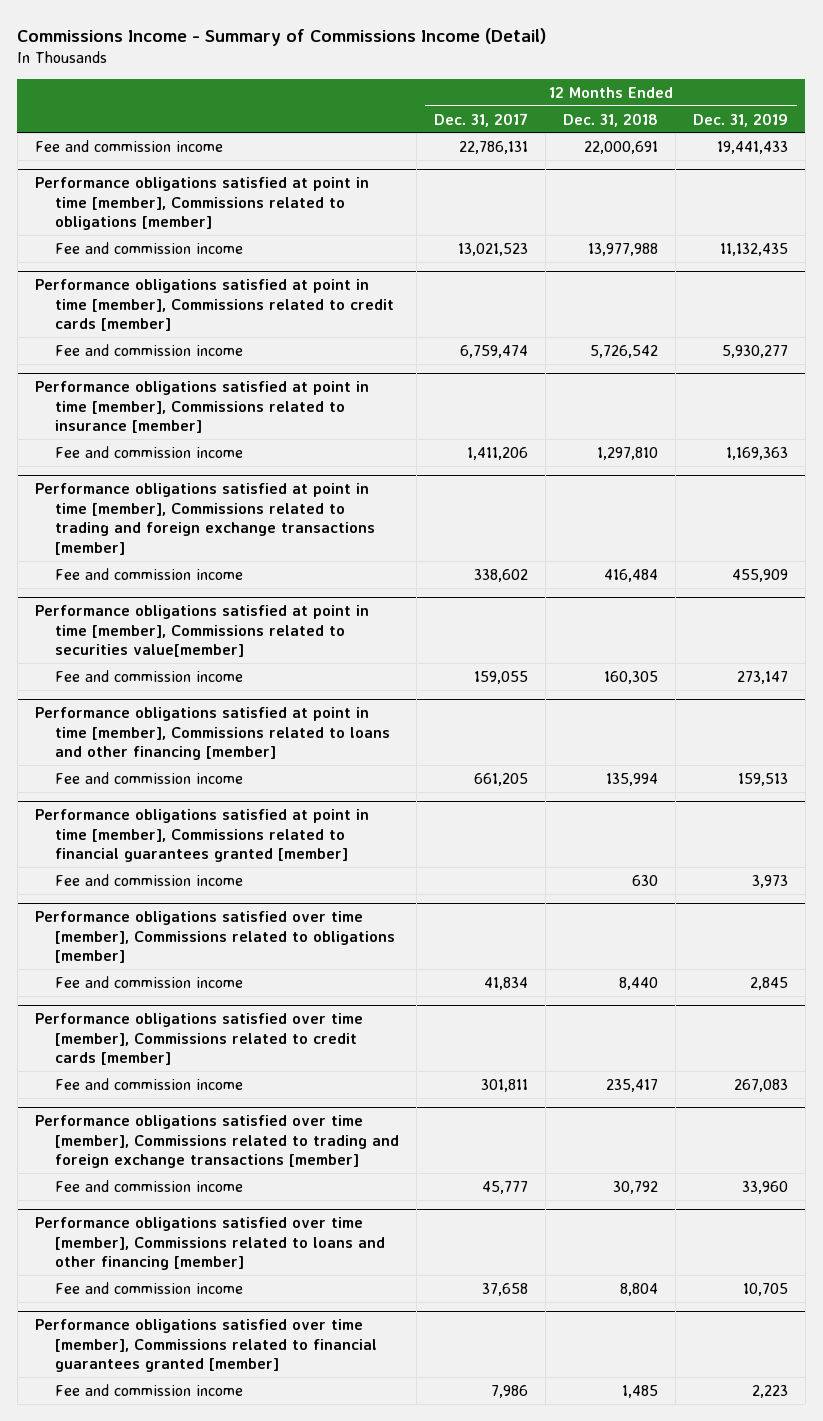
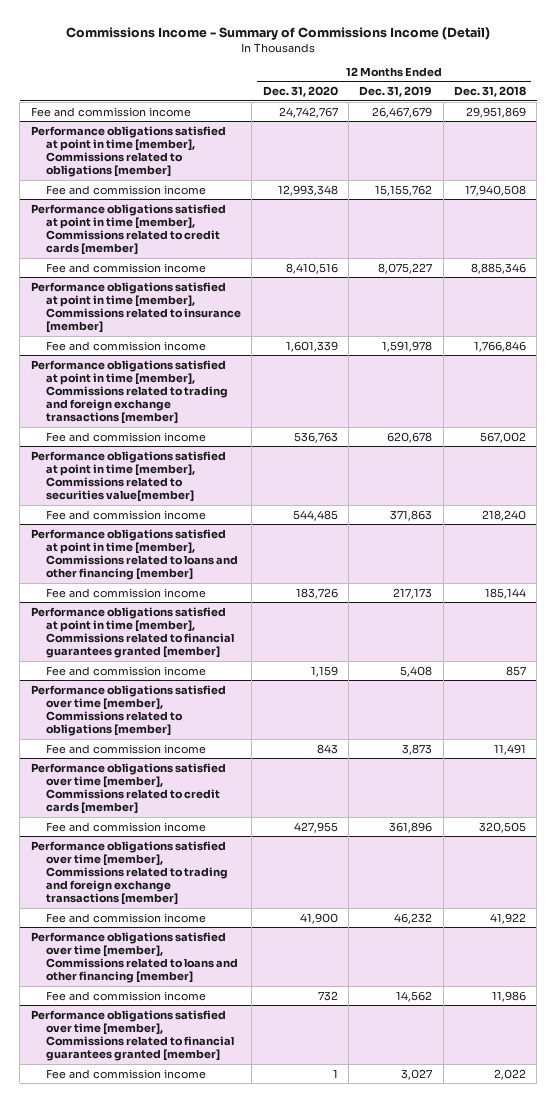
[434,112,529,127] Dec. 31, 2017 -> none
none -> [262,86,338,98] Dec. 31, 2020
[584,140,659,154] 22,000,691 -> [465,106,526,118] 29,951,869
[716,140,788,154] 19,441,433 -> [372,106,433,118] 26,467,679
[588,242,659,256] 13,977,988 -> [464,184,526,196] 17,940,508
[719,242,788,256] 11,132,435 -> [375,184,433,196] 15,155,762
[590,344,659,358] 5,726,542 -> [470,262,526,274] 8,885,346
[721,344,788,358] 5,930,277 -> [378,262,433,274] 8,075,227
[597,446,659,460] 1,297,810 -> [473,340,526,352] 1,766,846
[725,446,788,460] 1,169,363 -> [382,340,433,352] 1,591,978
[604,568,659,582] 416,484 -> [479,431,526,443] 567,002
[731,568,788,582] 455,909 -> [387,431,433,443] 620,678
[604,670,659,684] 160,305 -> [481,509,526,521] 218,240
[736,670,788,684] 273,147 -> [390,509,433,521] 371,863
[606,772,659,786] 135,994 -> [484,587,526,599] 185,144
[737,772,788,786] 159,513 -> [393,587,433,599] 217,173
[632,874,659,886] 630 -> [505,665,526,676] 857
[751,874,788,888] 3,973 -> [400,665,433,677] 5,408
[619,976,659,990] 8,440 -> [493,743,526,755] 11,491
[749,976,788,990] 2,845 -> [402,743,433,755] 3,873
[606,1078,659,1092] 235,417 -> [478,821,526,833] 320,505
[733,1078,788,1092] 267,083 -> [389,821,433,833] 361,896
[613,1180,659,1194] 30,792 -> [489,912,526,924] 41,922
[741,1180,788,1194] 33,960 -> [394,912,433,924] 46,232
[620,1282,659,1296] 8,804 -> [491,990,526,1002] 11,986
[742,1282,788,1296] 10,705 -> [396,990,433,1002] 14,562
[622,1384,659,1398] 1,485 -> [493,1068,526,1080] 2,022
[751,1384,788,1398] 2,223 -> [401,1068,433,1080] 3,027

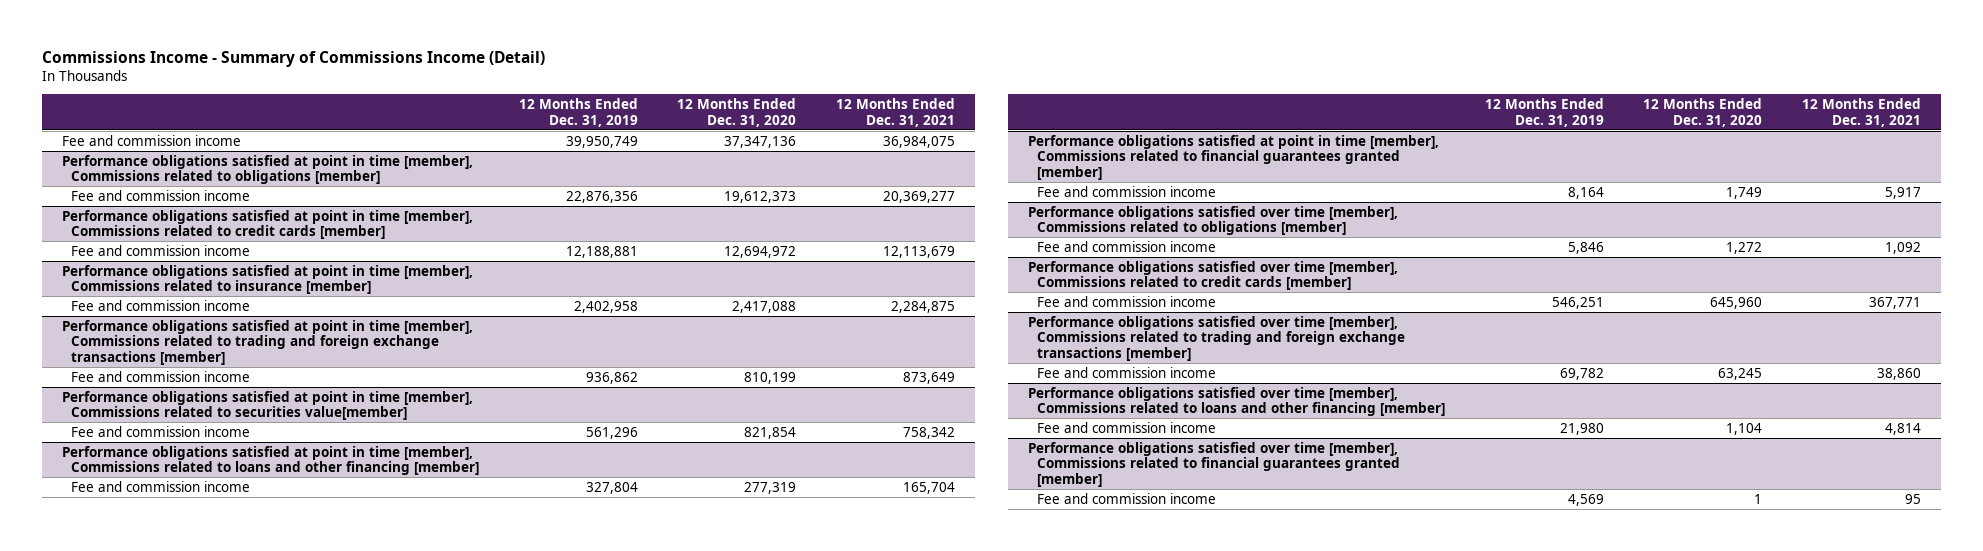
[453,86,526,98] Dec. 31, 2018 -> none
none -> [835,98,955,127] 12 Months Ended Dec. 31, 2021
[278,106,338,118] 24,742,767 -> [724,135,797,148] 37,347,136
[372,106,433,118] 26,467,679 -> [565,135,638,148] 39,950,749
[277,184,338,196] 12,993,348 -> [724,190,797,203] 19,612,373
[375,184,433,196] 15,155,762 -> [565,190,638,203] 22,876,356
[285,262,338,274] 8,410,516 -> [724,245,797,258] 12,694,972
[378,262,433,274] 8,075,227 -> [565,245,638,258] 12,188,881
[285,340,338,352] 1,601,339 -> [732,300,797,313] 2,417,088
[382,340,433,352] 1,591,978 -> [573,300,638,313] 2,402,958
[293,431,338,443] 536,763 -> [744,371,797,384] 810,199
[387,431,433,443] 620,678 -> [585,371,638,384] 936,862
[292,509,338,521] 544,485 -> [744,426,797,439] 821,854
[390,509,433,521] 371,863 -> [585,426,638,439] 561,296
[295,587,338,599] 183,726 -> [744,481,797,494] 277,319
[393,587,433,599] 217,173 -> [585,481,638,494] 327,804
[310,665,338,677] 1,159 -> [1726,186,1763,199] 1,749
[400,665,433,677] 5,408 -> [1567,186,1604,199] 8,164
[316,743,338,754] 843 -> [1726,241,1763,254] 1,272
[402,743,433,755] 3,873 -> [1567,241,1604,254] 5,846
[293,821,338,833] 427,955 -> [1710,296,1763,309] 645,960
[389,821,433,833] 361,896 -> [1551,296,1604,309] 546,251
[299,912,338,924] 41,900 -> [1718,367,1763,380] 63,245
[394,912,433,924] 46,232 -> [1559,367,1604,380] 69,782
[317,990,338,1001] 732 -> [1726,422,1763,435] 1,104
[396,990,433,1002] 14,562 -> [1559,422,1604,435] 21,980
[401,1068,433,1080] 3,027 -> [1567,493,1604,506] 4,569

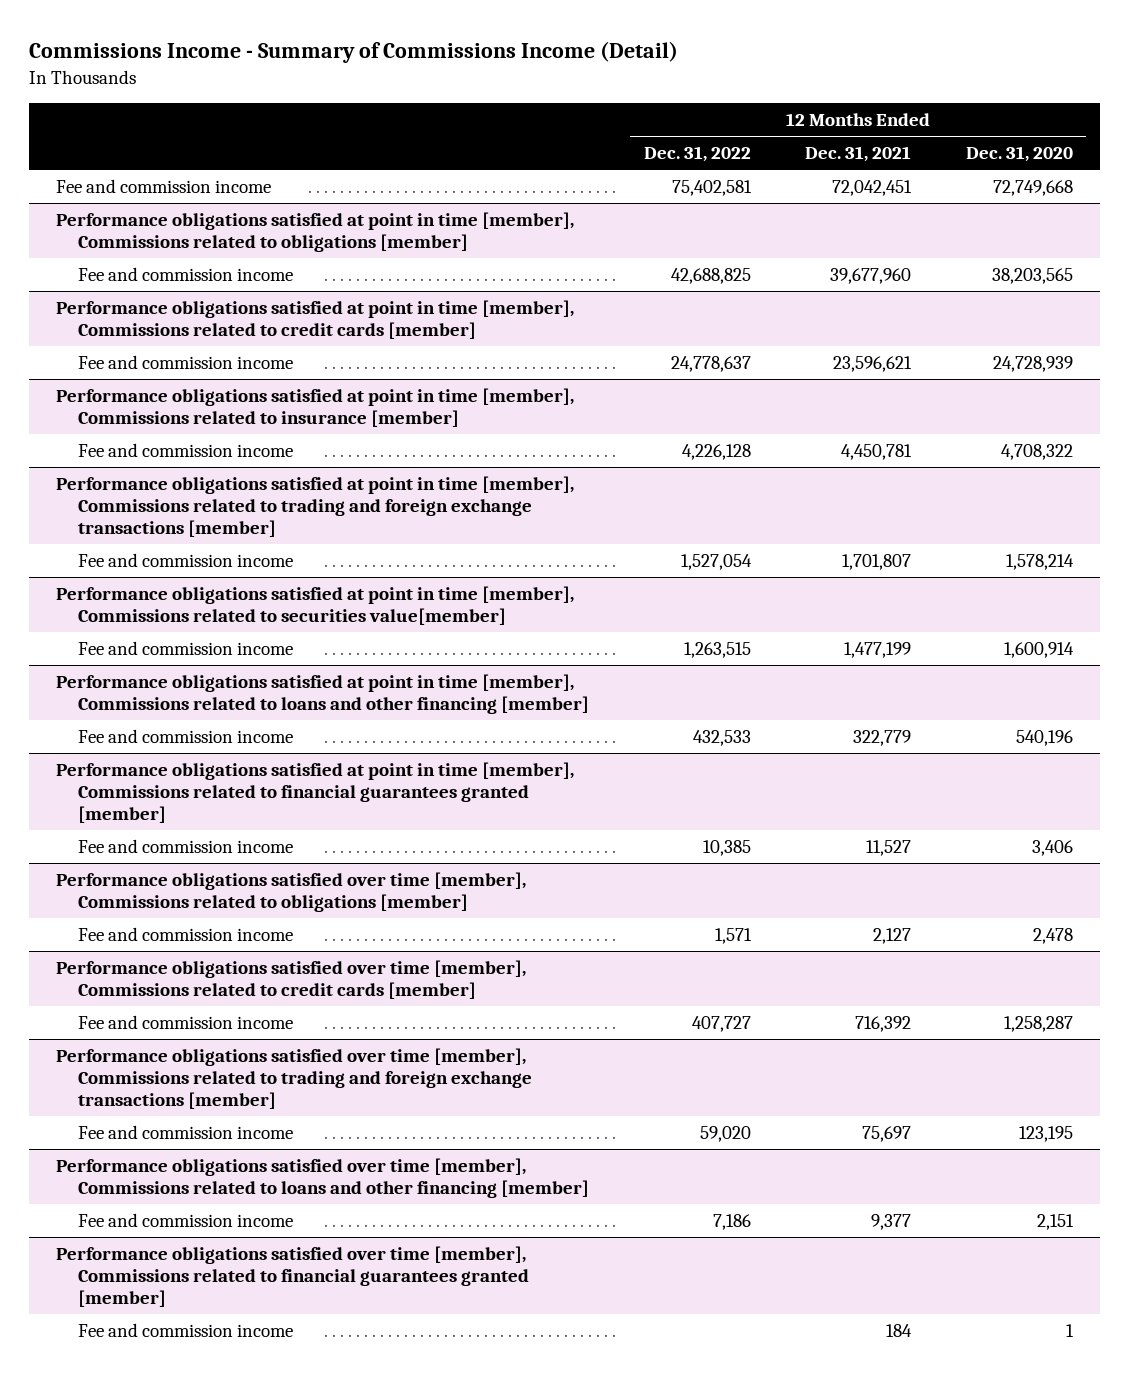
[518,98,638,127] 12 Months Ended Dec. 31, 2019 -> none
none -> [643,146,751,163] Dec. 31, 2022
[724,135,797,148] 37,347,136 -> [992,180,1073,197] 72,749,668
[882,135,955,148] 36,984,075 -> [832,180,913,197] 72,042,451
[724,190,797,203] 19,612,373 -> [991,268,1073,285] 38,203,565
[882,190,955,203] 20,369,277 -> [830,268,912,285] 39,677,960
[724,245,797,258] 12,694,972 -> [992,356,1073,373] 24,728,939
[882,245,955,258] 12,113,679 -> [833,356,913,373] 23,596,621
[732,300,797,313] 2,417,088 -> [1000,444,1073,461] 4,708,322
[890,300,955,313] 2,284,875 -> [841,444,913,461] 4,450,781
[744,371,797,384] 810,199 -> [1005,554,1074,571] 1,578,214
[902,371,955,384] 873,649 -> [842,554,912,571] 1,701,807
[744,426,797,439] 821,854 -> [1003,642,1074,659] 1,600,914
[902,426,955,439] 758,342 -> [844,642,912,659] 1,477,199
[744,481,797,494] 277,319 -> [1015,730,1073,747] 540,196
[902,481,955,494] 165,704 -> [853,730,912,747] 322,779
[1726,186,1763,199] 1,749 -> [1031,840,1073,857] 3,406
[1884,186,1921,199] 5,917 -> [866,840,912,857] 11,527
[1726,241,1763,254] 1,272 -> [1032,928,1073,945] 2,478
[1884,241,1921,254] 1,092 -> [873,928,912,945] 2,127
[1710,296,1763,309] 645,960 -> [1003,1016,1073,1033] 1,258,287
[1868,296,1921,309] 367,771 -> [855,1016,912,1033] 716,392
[1718,367,1763,380] 63,245 -> [1018,1126,1073,1143] 123,195
[1876,367,1921,380] 38,860 -> [862,1126,912,1143] 75,697
[1726,422,1763,435] 1,104 -> [1036,1214,1074,1231] 2,151
[1884,422,1921,435] 4,814 -> [871,1214,912,1231] 9,377
[1904,493,1921,504] 95 -> [886,1324,913,1338] 184

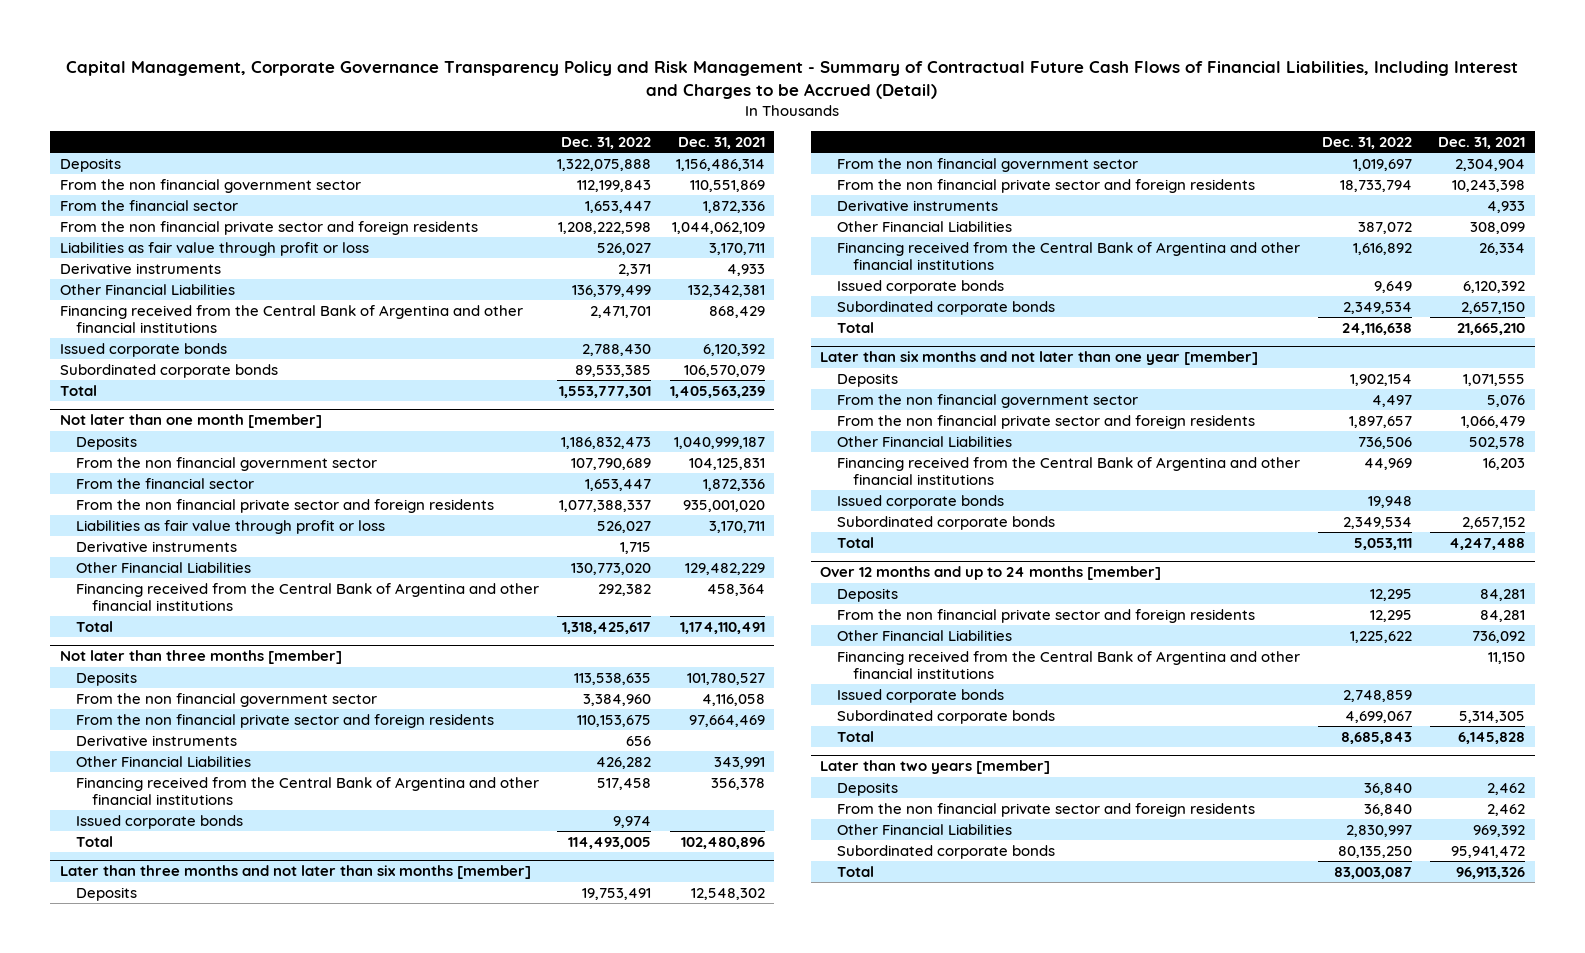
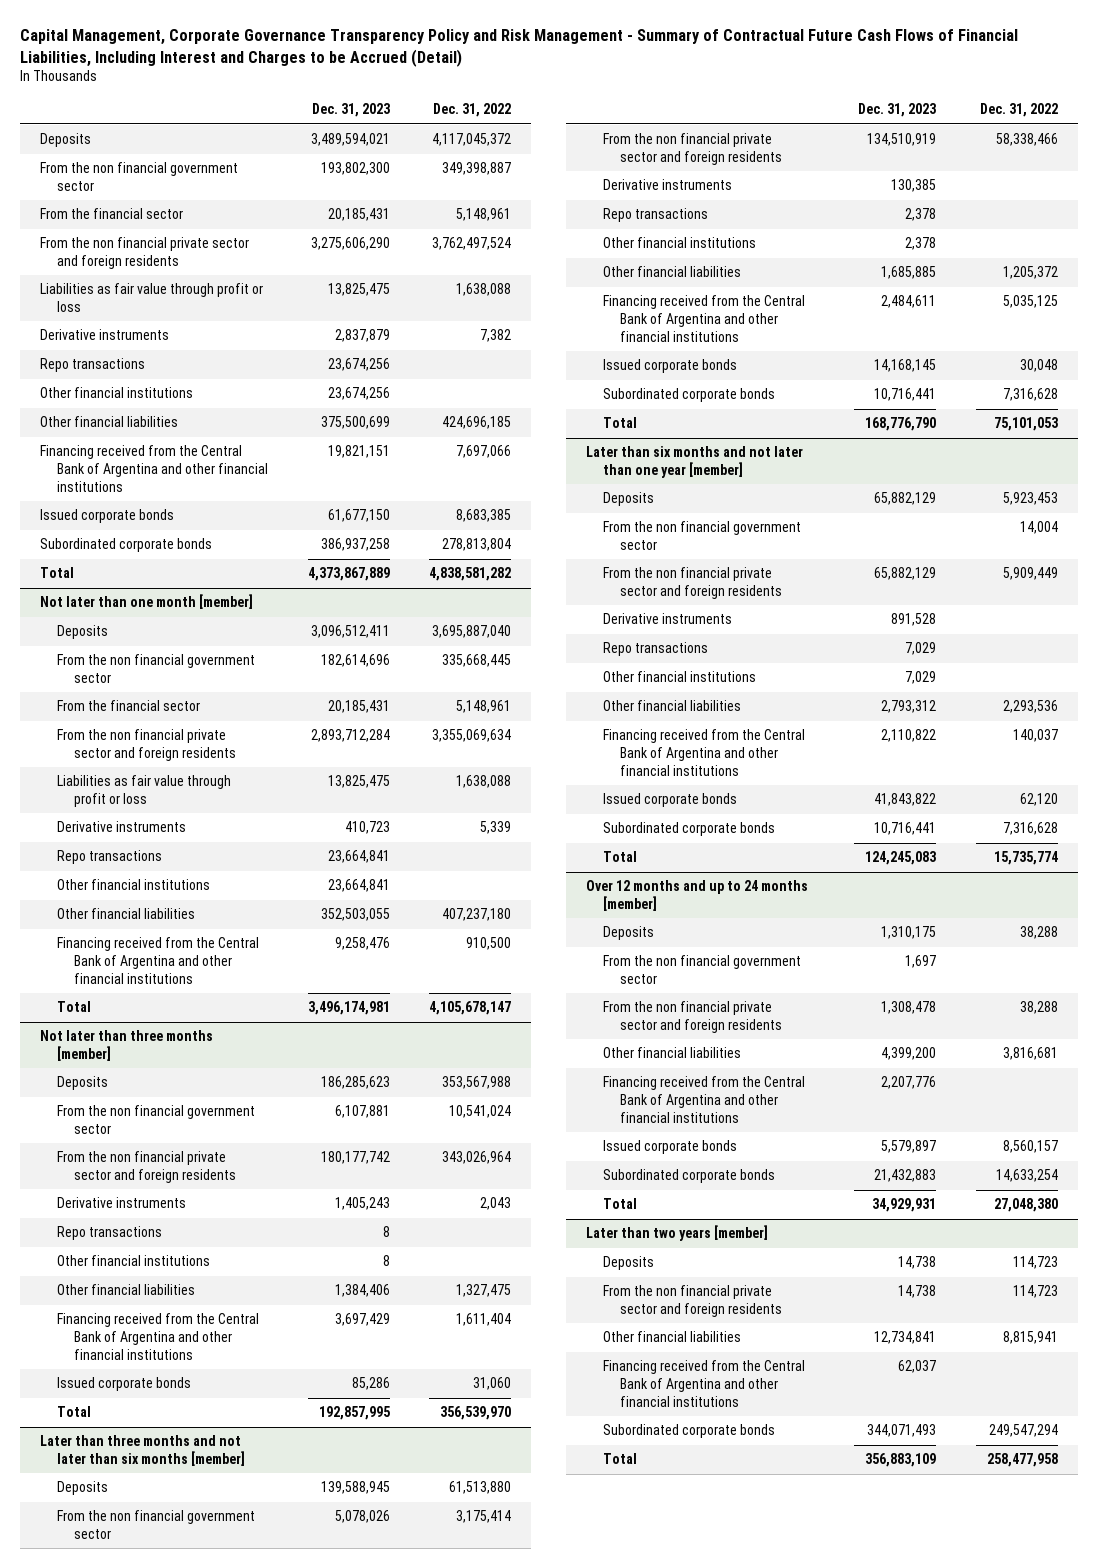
[677,136,765,149] Dec. 31, 2021 -> none
none -> [311,103,390,118] Dec. 31, 2023
[557,158,652,171] 1,322,075,888 -> [432,133,512,147] 4,117,045,372
[577,179,652,192] 112,199,843 -> [442,162,512,176] 349,398,887
[585,200,652,213] 1,653,447 -> [456,208,512,222] 5,148,961
[558,221,652,234] 1,208,222,598 -> [432,237,512,251] 3,762,497,524
[597,242,652,255] 526,027 -> [456,283,512,297] 1,638,088
[618,263,652,276] 2,371 -> [480,329,512,343] 7,382
none -> [39,358,145,373] Repo transactions
none -> [39,387,193,399] Other financial institutions
[59,283,235,295] Other Financial Liabilities -> [39,416,178,428] Other financial liabilities
[572,284,652,297] 136,379,499 -> [442,416,512,430] 424,696,185
[590,305,652,318] 2,471,701 -> [456,445,512,459] 7,697,066
[582,343,652,356] 2,788,430 -> [456,509,512,523] 8,683,385
[575,364,652,377] 89,533,385 -> [442,538,512,552] 278,813,804
[559,385,652,398] 1,553,777,301 -> [429,567,512,582] 4,838,581,282
[561,436,652,449] 1,186,832,473 -> [432,625,512,639] 3,695,887,040
[571,457,652,470] 107,790,689 -> [442,654,512,668] 335,668,445
[585,478,652,491] 1,653,447 -> [456,700,512,714] 5,148,961
[559,499,652,512] 1,077,388,337 -> [432,729,512,743] 3,355,069,634
[597,520,652,533] 526,027 -> [456,775,512,789] 1,638,088
[620,541,652,554] 1,715 -> [480,821,512,835] 5,339
none -> [56,850,162,865] Repo transactions
none -> [56,879,210,891] Other financial institutions
[75,561,251,573] Other Financial Liabilities -> [56,908,195,920] Other financial liabilities
[571,562,652,575] 130,773,020 -> [442,908,512,922] 407,237,180
[598,583,652,596] 292,382 -> [466,937,512,951] 910,500
[562,621,652,634] 1,318,425,617 -> [429,1001,512,1016] 4,105,678,147
[574,672,652,685] 113,538,635 -> [442,1076,512,1090] 353,567,988
[583,693,652,706] 3,384,960 -> [449,1105,512,1119] 10,541,024
[577,714,652,727] 110,153,675 -> [442,1151,512,1165] 343,026,964
[626,735,652,746] 656 -> [480,1197,512,1211] 2,043
none -> [56,1226,162,1241] Repo transactions
none -> [56,1255,210,1267] Other financial institutions
[75,755,251,767] Other Financial Liabilities -> [56,1284,195,1296] Other financial liabilities
[596,756,652,769] 426,282 -> [456,1284,512,1298] 1,327,475
[597,777,652,790] 517,458 -> [456,1313,512,1327] 1,611,404
[613,815,652,828] 9,974 -> [473,1377,512,1391] 31,060
[568,836,652,849] 114,493,005 -> [440,1406,512,1421] 356,539,970
[582,887,652,900] 19,753,491 -> [449,1481,512,1495] 61,513,880
[1352,158,1412,171] 1,019,697 -> [456,1510,512,1524] 3,175,414
[1339,179,1412,192] 18,733,794 -> [995,133,1058,147] 58,338,466
none -> [603,208,709,223] Repo transactions
none -> [603,237,757,249] Other financial institutions
[836,220,1012,232] Other Financial Liabilities -> [603,266,742,278] Other financial liabilities
[1357,221,1412,234] 387,072 -> [1002,266,1058,280] 1,205,372
[1352,242,1412,255] 1,616,892 -> [1002,295,1058,309] 5,035,125
[1373,280,1412,293] 9,649 -> [1019,359,1058,373] 30,048
[1342,301,1412,314] 2,349,534 -> [1002,388,1058,402] 7,316,628
[1341,322,1412,335] 24,116,638 -> [993,417,1058,432] 75,101,053
[1349,373,1412,386] 1,902,154 -> [1002,492,1058,506] 5,923,453
[1371,394,1412,407] 4,497 -> [1019,521,1058,535] 14,004
[1348,415,1412,428] 1,897,657 -> [1002,567,1058,581] 5,909,449
none -> [603,613,733,625] Derivative instruments
none -> [603,642,709,657] Repo transactions
none -> [603,671,757,683] Other financial institutions
[836,435,1012,447] Other Financial Liabilities -> [603,700,742,712] Other financial liabilities
[1357,436,1412,449] 736,506 -> [1002,700,1058,714] 2,293,536
[1363,457,1412,470] 44,969 -> [1012,729,1058,743] 140,037
[1367,495,1412,508] 19,948 -> [1019,793,1058,807] 62,120
[1342,516,1412,529] 2,349,534 -> [1002,822,1058,836] 7,316,628
[1353,537,1412,550] 5,053,111 -> [993,851,1058,866] 15,735,774
[1369,588,1412,601] 12,295 -> [1019,926,1058,940] 38,288
none -> [603,955,802,985] From the non financial government sector
[1369,609,1412,622] 12,295 -> [1019,1001,1058,1015] 38,288
[836,629,1012,641] Other Financial Liabilities -> [603,1047,742,1059] Other financial liabilities
[1349,630,1412,643] 1,225,622 -> [1002,1047,1058,1061] 3,816,681
[1342,689,1412,702] 2,748,859 -> [1002,1140,1058,1154] 8,560,157
[1344,710,1412,723] 4,699,067 -> [995,1169,1058,1183] 14,633,254
[1340,731,1412,744] 8,685,843 -> [993,1198,1058,1213] 27,048,380
[1363,782,1412,795] 36,840 -> [1012,1256,1058,1270] 114,723
[1363,803,1412,816] 36,840 -> [1012,1285,1058,1299] 114,723
[836,823,1012,835] Other Financial Liabilities -> [603,1331,742,1343] Other financial liabilities
[1345,824,1412,837] 2,830,997 -> [1002,1331,1058,1345] 8,815,941
none -> [603,1360,806,1407] Financing received from the Central Bank of Argentina and other financial institutions
[1337,845,1412,858] 80,135,250 -> [988,1424,1058,1438] 249,547,294
[1333,866,1412,879] 83,003,087 -> [986,1453,1058,1468] 258,477,958

